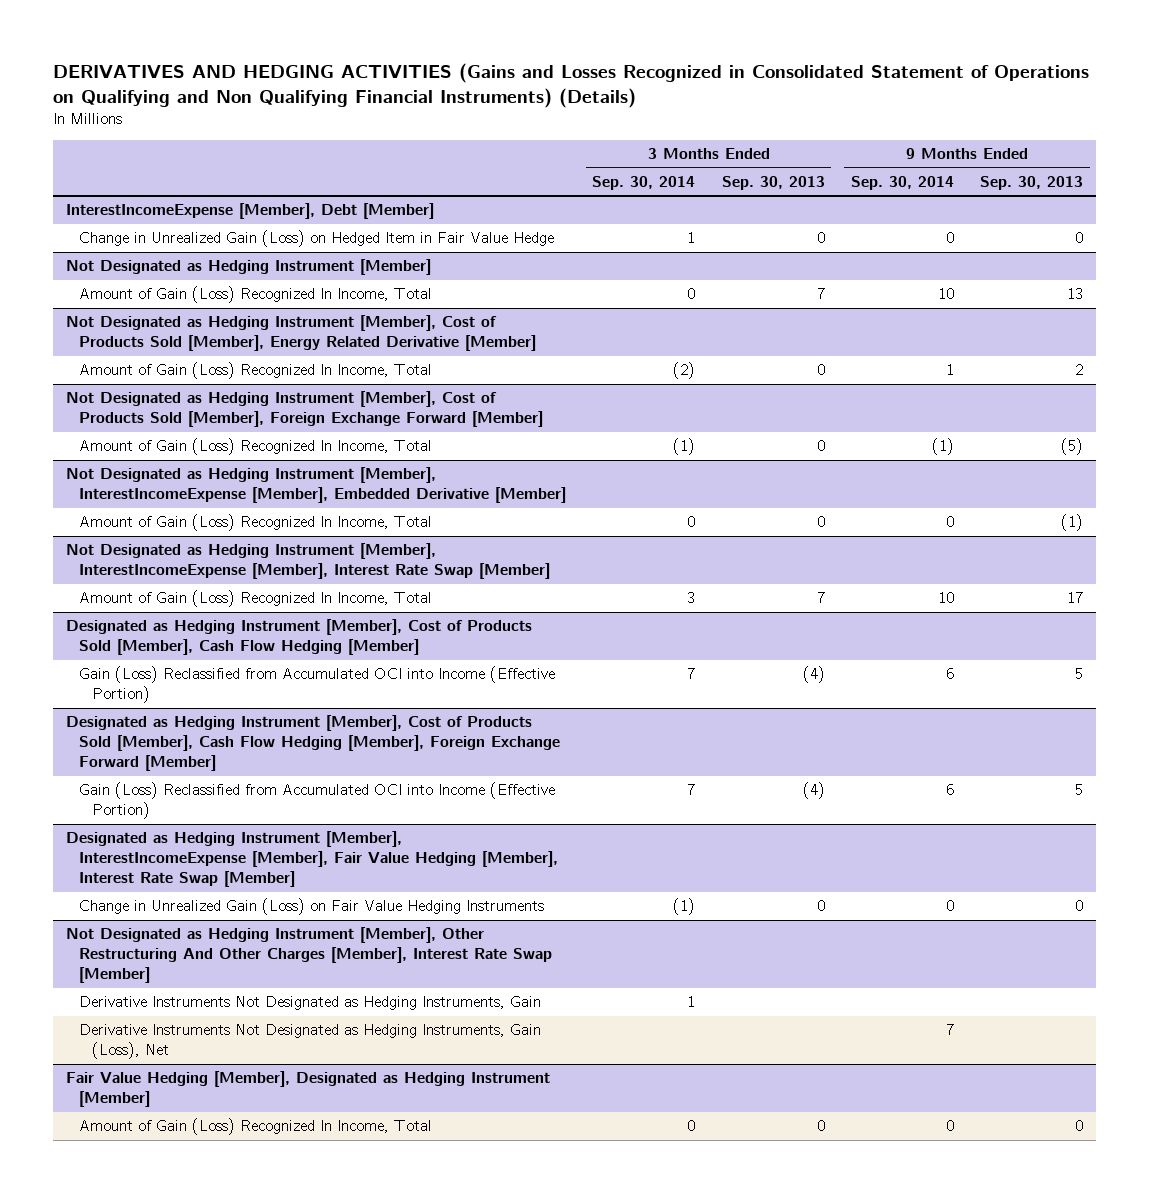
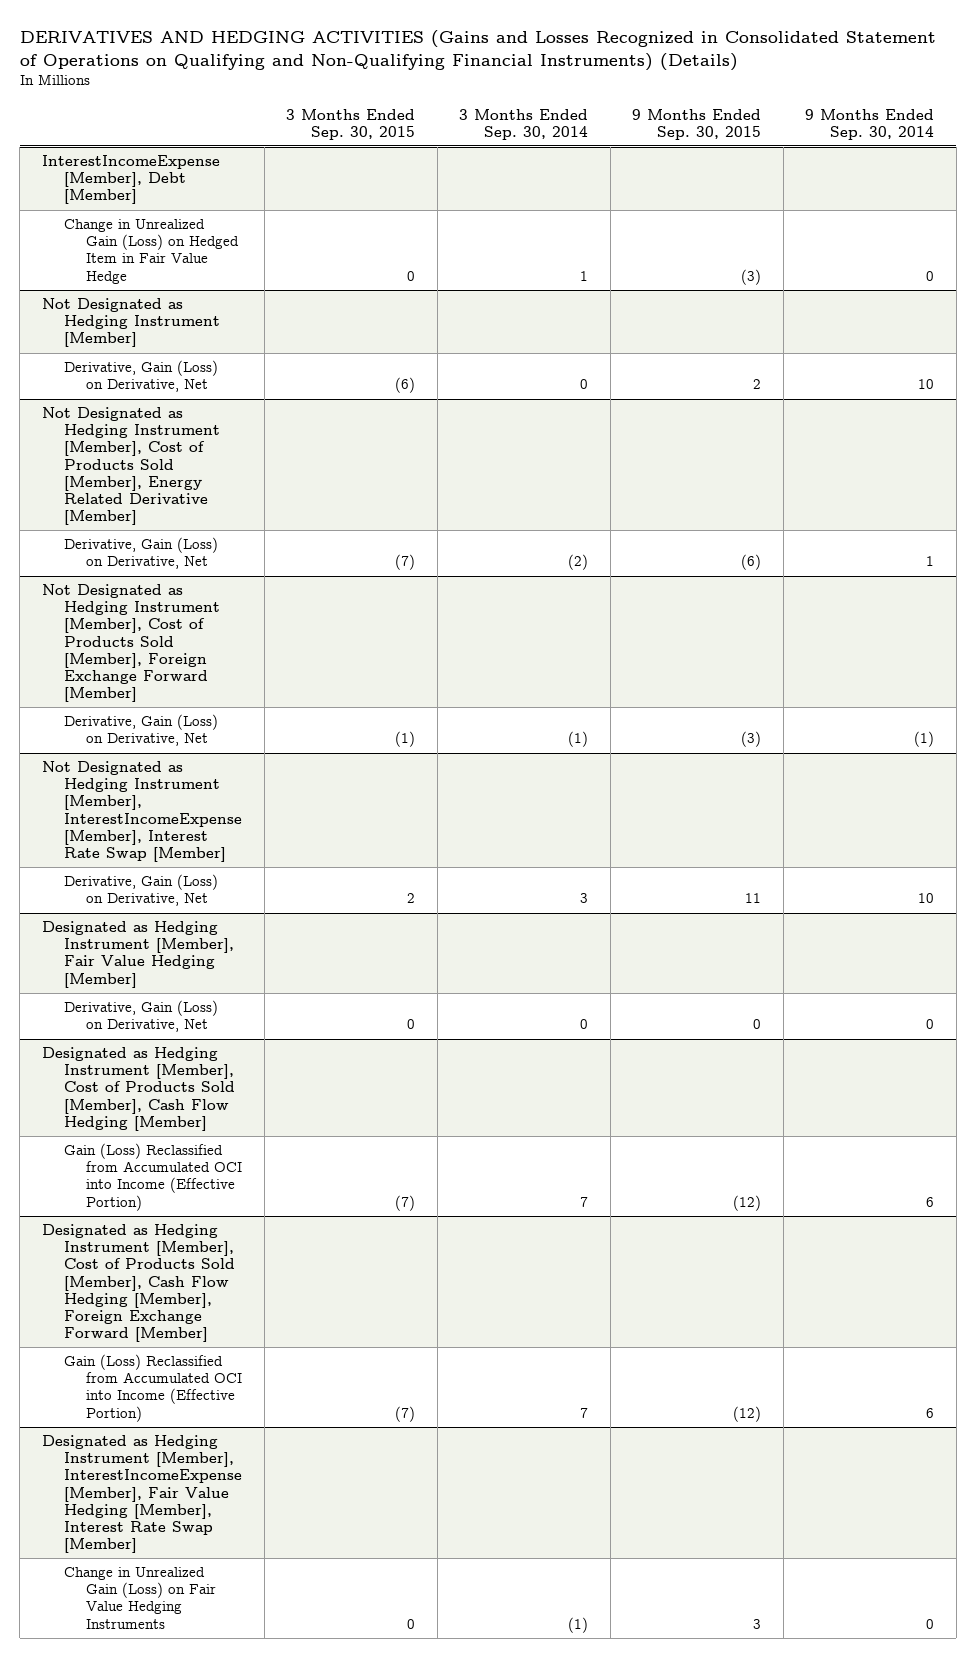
[53,62,1090,108] DERIVATIVES AND HEDGING ACTIVITIES (Gains and Losses Recognized in Consolidated Statement of Operations on Qualifying and Non Qualifying Financial Instruments) (Details) -> [19,29,936,71] DERIVATIVES AND HEDGING ACTIVITIES (Gains and Losses Recognized in Consolidated Statement of Operations on Qualifying and Non-Qualifying Financial Instruments) (Details)
[721,175,825,190] Sep. 30, 2013 -> none
[980,175,1084,190] Sep. 30, 2013 -> none
none -> [286,108,416,140] 3 Months Ended Sep. 30, 2015
none -> [632,108,762,140] 9 Months Ended Sep. 30, 2015
[79,286,433,304] Amount of Gain (Loss) Recognized In Income, Total -> [63,360,218,393] Derivative, Gain (Loss) on Derivative, Net
[79,362,433,380] Amount of Gain (Loss) Recognized In Income, Total -> [63,537,218,570] Derivative, Gain (Loss) on Derivative, Net
[66,467,567,504] Not Designated as Hedging Instrument [Member], InterestIncomeExpense [Member], Embedded Derivative [Member] -> none
[79,514,433,532] Amount of Gain (Loss) Recognized In Income, Total -> none
[79,438,433,456] Amount of Gain (Loss) Recognized In Income, Total -> [63,714,218,747] Derivative, Gain (Loss) on Derivative, Net
[79,590,433,608] Amount of Gain (Loss) Recognized In Income, Total -> [63,874,218,907] Derivative, Gain (Loss) on Derivative, Net
none -> [41,921,234,988] Designated as Hedging Instrument [Member], Fair Value Hedging [Member]
none -> [63,1000,218,1033] Derivative, Gain (Loss) on Derivative, Net
[66,927,553,984] Not Designated as Hedging Instrument [Member], Other Restructuring And Other Charges [Member], Interest Rate Swap [Member] -> none
[79,996,542,1011] Derivative Instruments Not Designated as Hedging Instruments, Gain -> none
[79,1024,542,1060] Derivative Instruments Not Designated as Hedging Instruments, Gain (Loss), Net -> none
[66,1071,551,1108] Fair Value Hedging [Member], Designated as Hedging Instrument [Member] -> none
[79,1118,433,1136] Amount of Gain (Loss) Recognized In Income, Total -> none

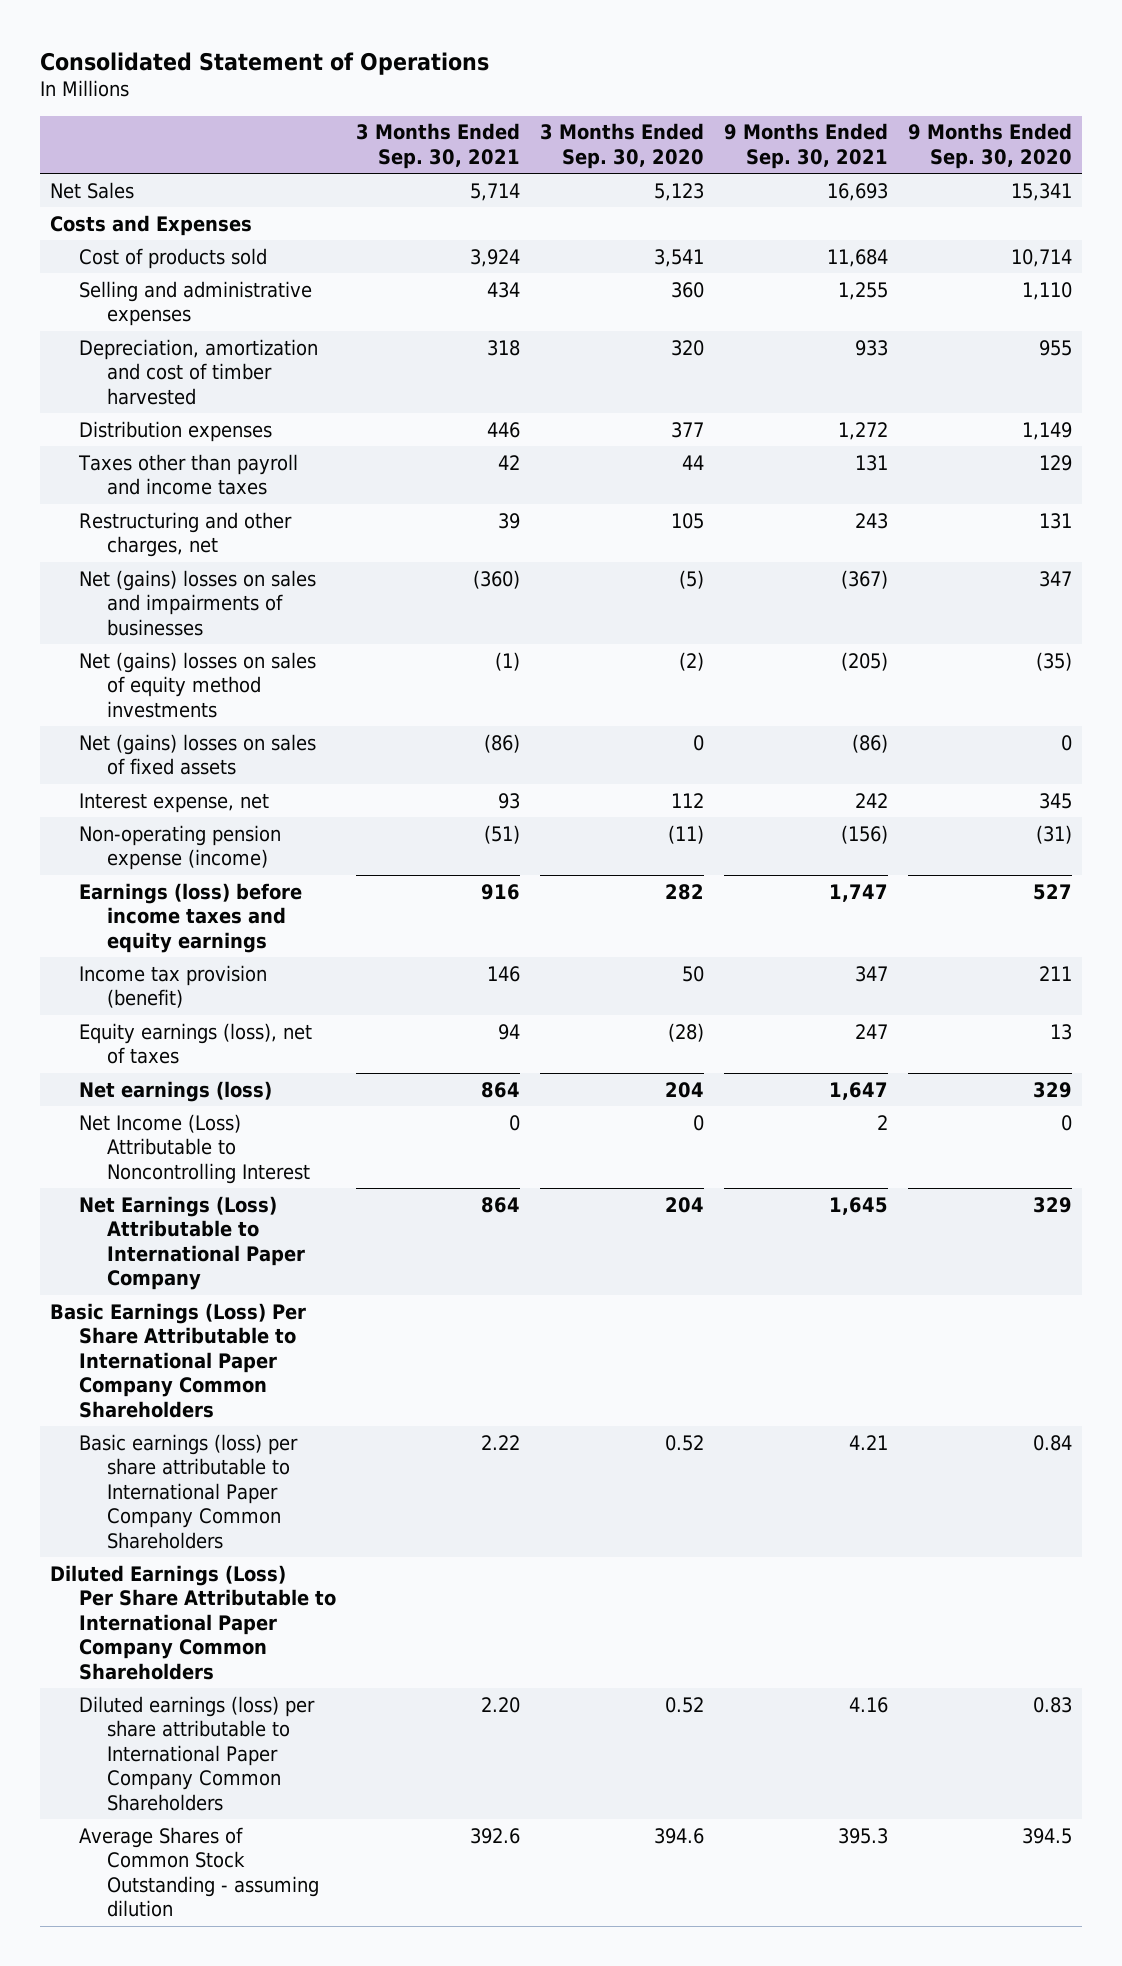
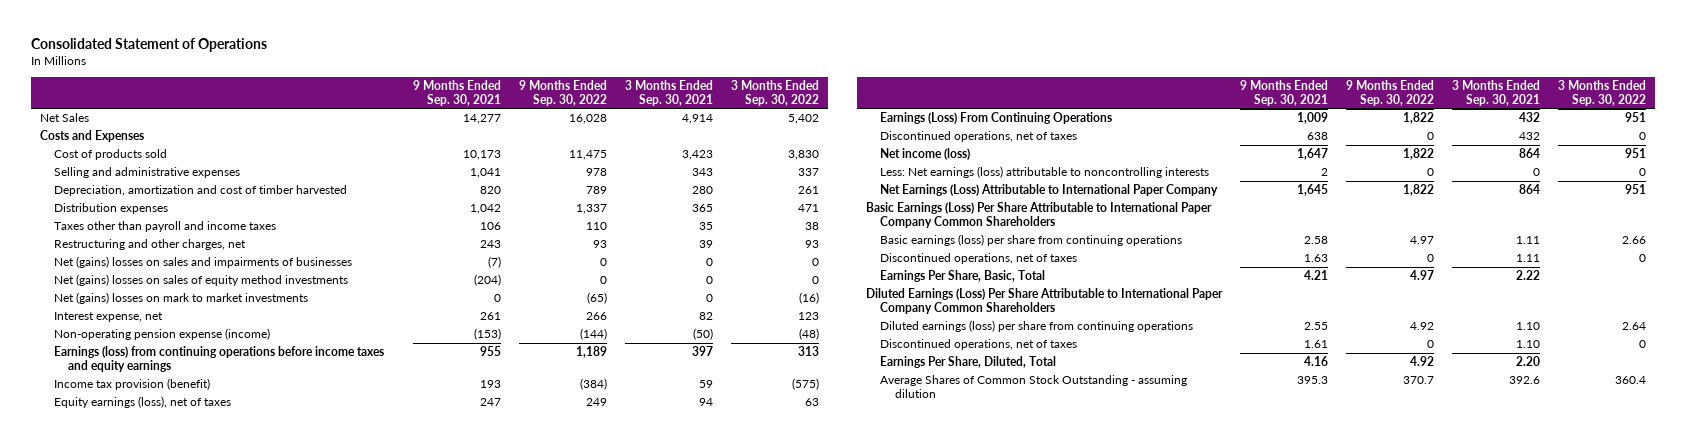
[539,123,704,169] 3 Months Ended Sep. 30, 2020 -> none
[907,123,1072,169] 9 Months Ended Sep. 30, 2020 -> none
none -> [519,79,608,106] 9 Months Ended Sep. 30, 2022
none -> [730,79,819,106] 3 Months Ended Sep. 30, 2022
[469,182,520,201] 5,714 -> [682,114,714,125] 4,914
[826,182,888,201] 16,693 -> [463,114,502,125] 14,277
[469,248,520,267] 3,924 -> [682,150,714,161] 3,423
[826,248,888,267] 11,684 -> [463,150,502,161] 10,173
[486,281,520,298] 434 -> [692,168,714,177] 343
[837,281,888,300] 1,255 -> [470,168,502,179] 1,041
[486,339,520,356] 318 -> [692,186,714,195] 280
[854,339,888,356] 933 -> [480,186,502,195] 820
[486,421,520,438] 446 -> [692,204,714,213] 365
[837,421,888,440] 1,272 -> [470,204,502,215] 1,042
[497,454,520,470] 42 -> [699,222,714,231] 35
[854,454,888,471] 131 -> [480,222,502,231] 106
[78,733,316,776] Net (gains) losses on sales of fixed assets -> none
[472,569,520,589] (360) -> [706,258,714,267] 0
[840,569,888,589] (367) -> [488,256,502,269] (7)
[494,651,520,671] (1) -> [706,276,714,285] 0
[840,651,888,671] (205) -> [474,274,502,287] (204)
none -> [53,292,308,305] Net (gains) losses on mark to market investments
[497,792,520,809] 93 -> [699,312,714,321] 82
[854,792,888,808] 242 -> [480,312,502,321] 261
[483,824,520,844] (51) -> [693,328,714,341] (50)
[840,824,888,844] (156) -> [474,328,502,341] (153)
[78,882,302,953] Earnings (loss) before income taxes and equity earnings -> [53,346,384,373] Earnings (loss) from continuing operations before income taxes and equity earnings
[480,883,520,900] 916 -> [692,346,714,357] 397
[828,883,888,902] 1,747 -> [480,346,502,357] 955
[486,965,520,982] 146 -> [699,380,714,389] 59
[854,965,888,982] 347 -> [480,380,502,389] 193
none -> [880,112,1113,125] Earnings (Loss) From Continuing Operations
none -> [880,131,1078,143] Discontinued operations, net of taxes
[78,1080,272,1102] Net earnings (loss) -> [880,148,971,161] Net income (loss)
[78,1113,311,1184] Net Income (Loss) Attributable to Noncontrolling Interest -> [880,166,1210,179] Less: Net earnings (loss) attributable to noncontrolling interests
none -> [880,234,1183,247] Basic earnings (loss) per share from continuing operations
none -> [880,253,1078,265] Discontinued operations, net of taxes
[78,1433,298,1549] Basic earnings (loss) per share attributable to International Paper Company Common Shareholders -> [880,270,1046,283] Earnings Per Share, Basic, Total
none -> [880,320,1194,333] Diluted earnings (loss) per share from continuing operations
none -> [880,339,1078,351] Discontinued operations, net of taxes
[78,1695,315,1811] Diluted earnings (loss) per share attributable to International Paper Company Common Shareholders -> [880,356,1057,369] Earnings Per Share, Diluted, Total

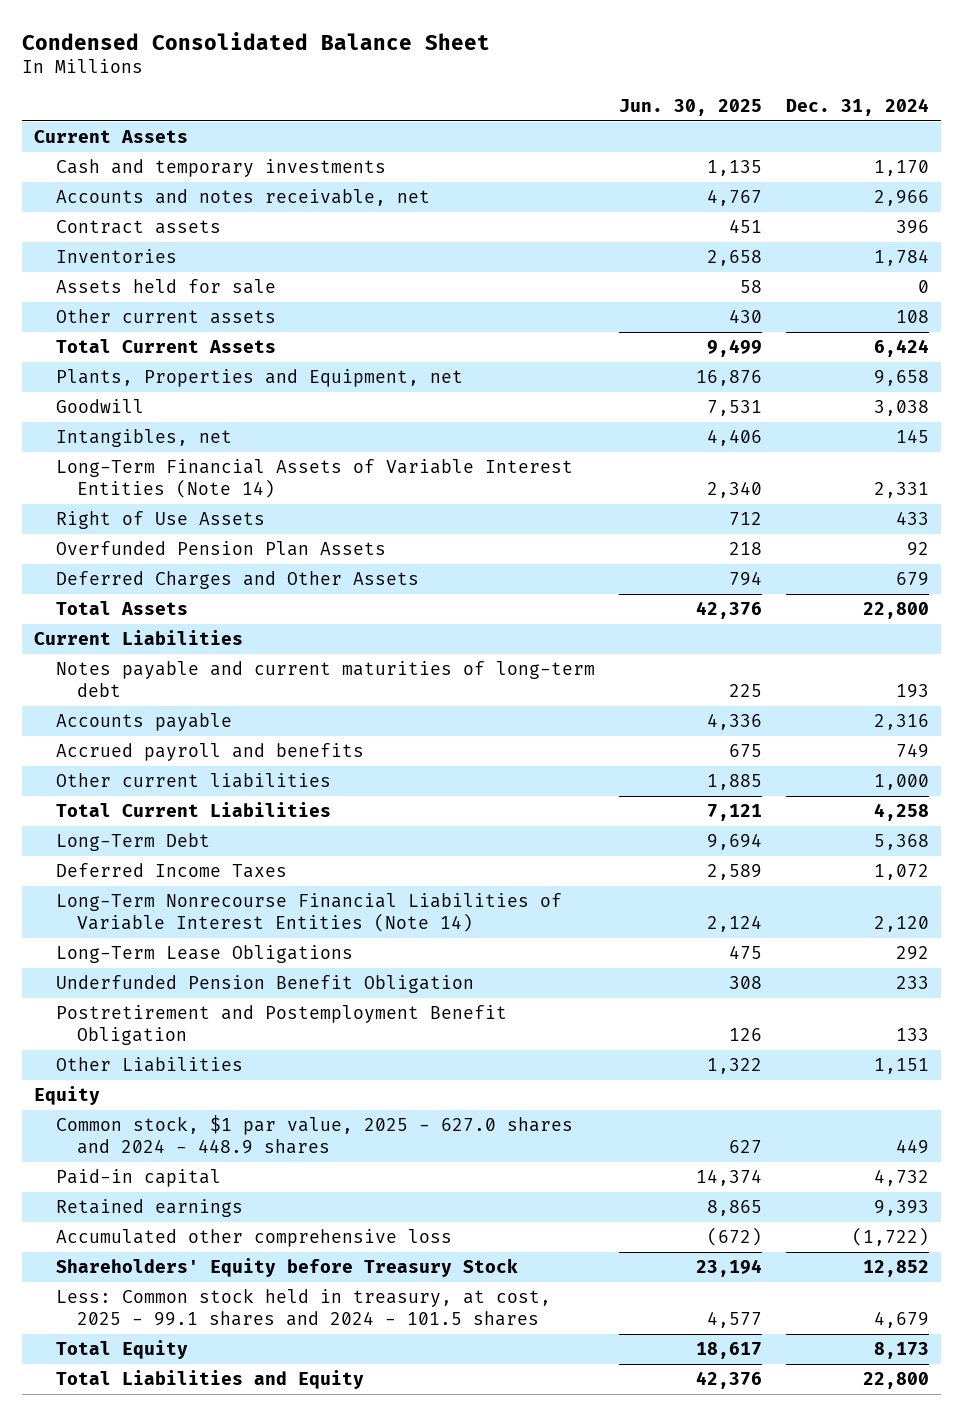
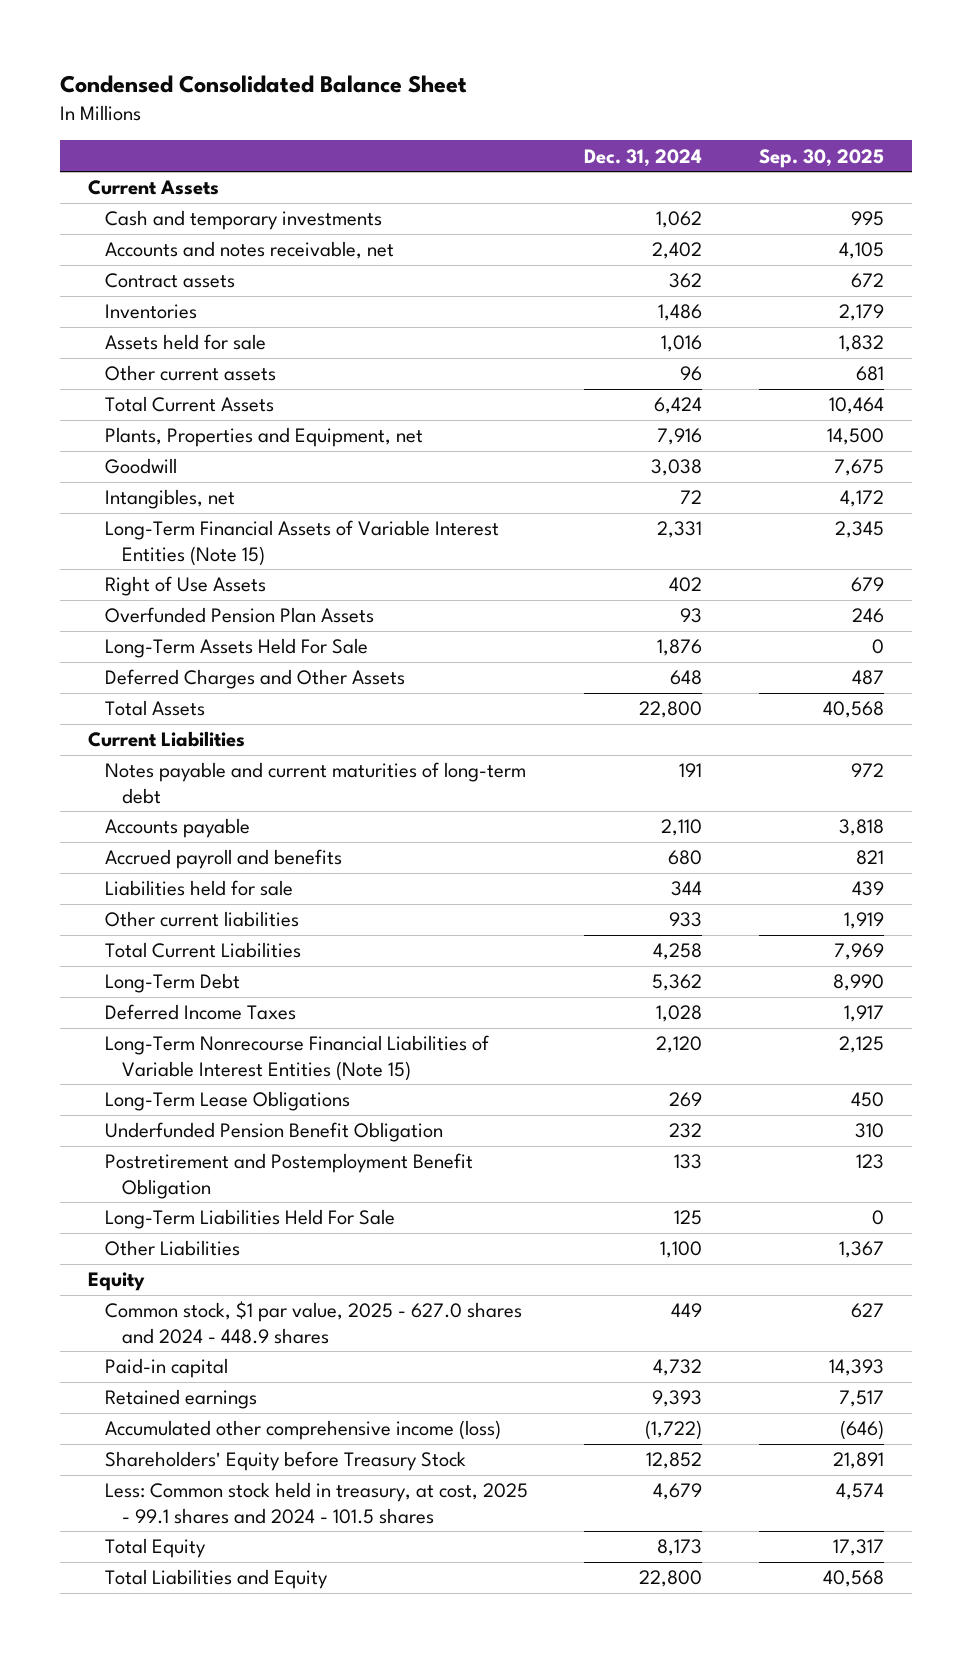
[618,99,762,117] Jun. 30, 2025 -> none
none -> [758,148,884,168] Sep. 30, 2025
[874,160,930,177] 1,170 -> [656,211,703,229] 1,062
[874,190,930,207] 2,966 -> [652,242,703,260] 2,402
[896,220,930,235] 396 -> [669,273,703,289] 362
[874,249,930,267] 1,784 -> [658,304,703,322] 1,486
[918,280,930,294] 0 -> [661,335,703,353] 1,016
[896,310,930,324] 108 -> [680,366,703,382] 96
[874,370,930,387] 9,658 -> [657,428,703,446] 7,916
[896,429,930,444] 145 -> [680,490,703,505] 72
[55,459,573,498] Long-Term Financial Assets of Variable Interest Entities (Note 14) -> [104,520,499,566] Long-Term Financial Assets of Variable Interest Entities (Note 15)
[896,511,930,526] 433 -> [669,577,703,593] 402
[907,542,930,557] 92 -> [680,608,703,624] 93
none -> [104,638,368,659] Long-Term Assets Held For Sale
[896,572,930,587] 679 -> [670,670,703,686] 648
[896,683,930,698] 193 -> [679,763,703,778] 191
[874,714,930,731] 2,316 -> [661,819,703,837] 2,110
[896,743,930,759] 749 -> [668,850,703,866] 680
none -> [104,880,293,897] Liabilities held for sale
[874,774,930,791] 1,000 -> [669,912,703,928] 933
[874,834,930,851] 5,368 -> [652,974,703,992] 5,362
[874,864,930,881] 1,072 -> [656,1005,703,1023] 1,028
[55,893,562,932] Long-Term Nonrecourse Financial Liabilities of Variable Interest Entities (Note 14) -> [104,1035,489,1081] Long-Term Nonrecourse Financial Liabilities of Variable Interest Entities (Note 15)
[896,946,930,961] 292 -> [669,1092,703,1108] 269
[896,976,930,990] 233 -> [669,1123,703,1139] 232
none -> [104,1209,395,1230] Long-Term Liabilities Held For Sale
[874,1058,930,1075] 1,151 -> [660,1241,703,1259] 1,100
[55,1229,452,1248] Accumulated other comprehensive loss -> [104,1420,501,1441] Accumulated other comprehensive income (loss)

